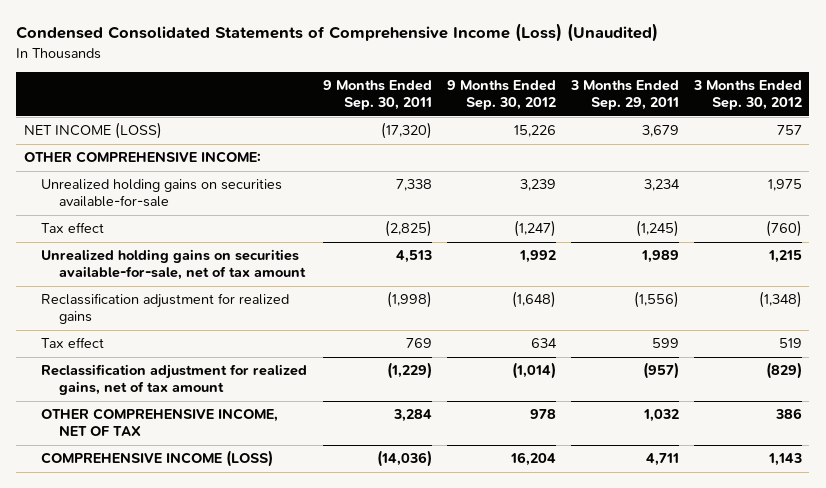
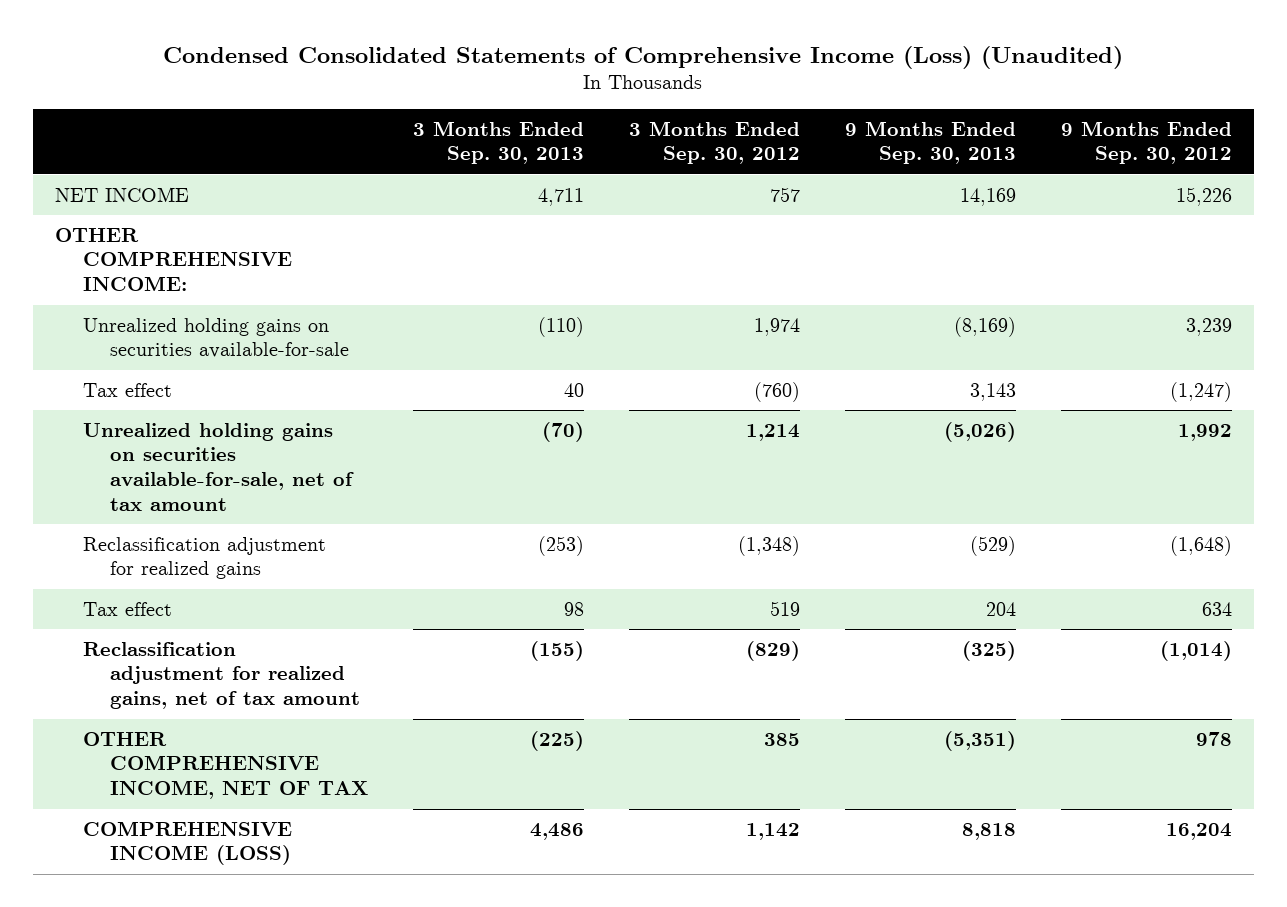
[322,80,432,111] 9 Months Ended Sep. 30, 2011 -> none
[569,80,679,111] 3 Months Ended Sep. 29, 2011 -> none
none -> [412,120,584,165] 3 Months Ended Sep. 30, 2013
none -> [844,120,1016,165] 9 Months Ended Sep. 30, 2013
[23,122,162,140] NET INCOME (LOSS) -> [55,186,190,202] NET INCOME
[767,179,802,192] 1,975 -> [753,317,800,336] 1,974
[767,250,802,264] 1,215 -> [745,423,800,441] 1,214
[774,408,802,420] 386 -> [763,732,800,746] 385
[767,453,802,467] 1,143 -> [745,822,800,840] 1,142

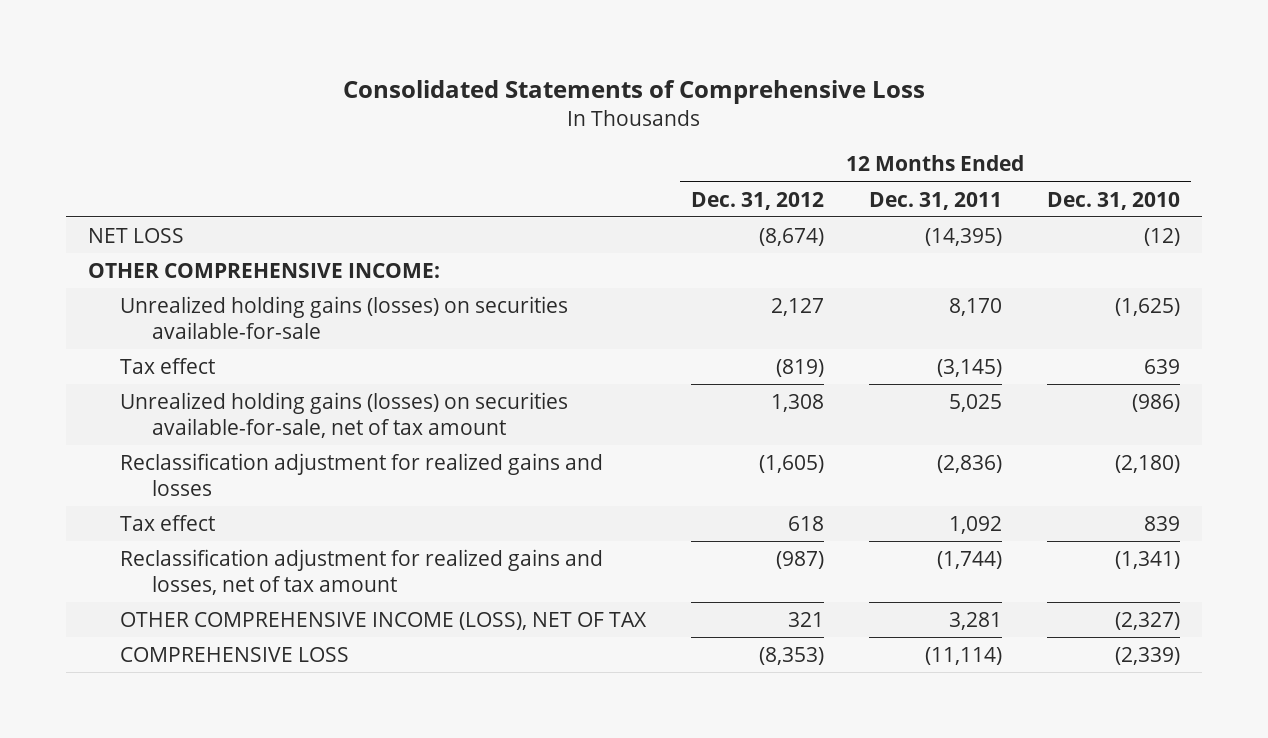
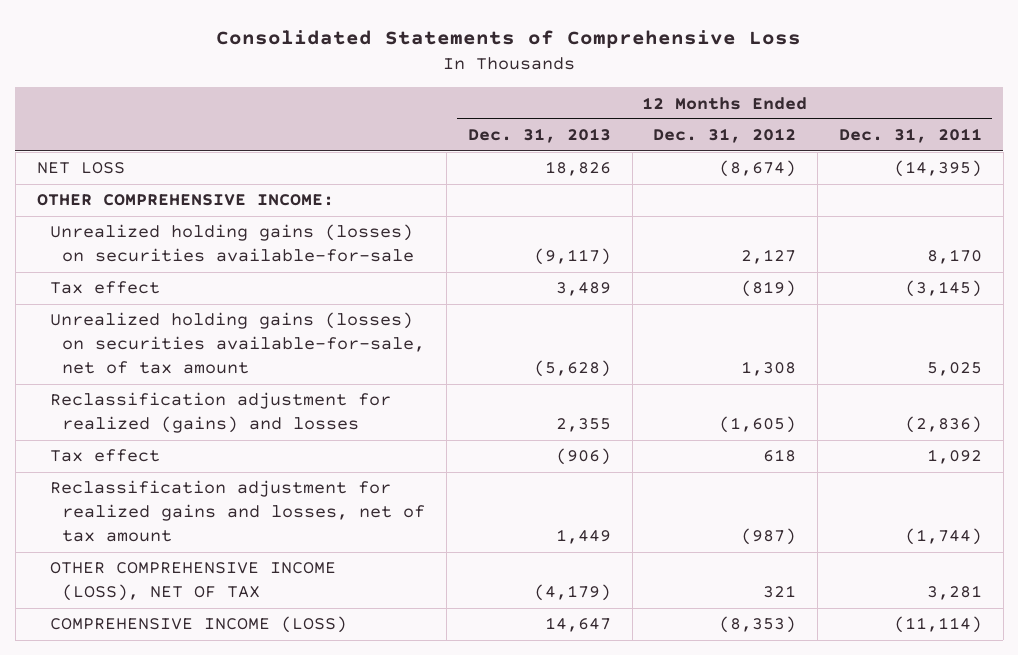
[1046,191,1180,210] Dec. 31, 2010 -> none
none -> [467,128,611,144] Dec. 31, 2013
[120,452,604,497] Reclassification adjustment for realized gains and losses -> [49,392,391,434] Reclassification adjustment for realized (gains) and losses
[120,646,350,662] COMPREHENSIVE LOSS -> [49,616,347,634] COMPREHENSIVE INCOME (LOSS)

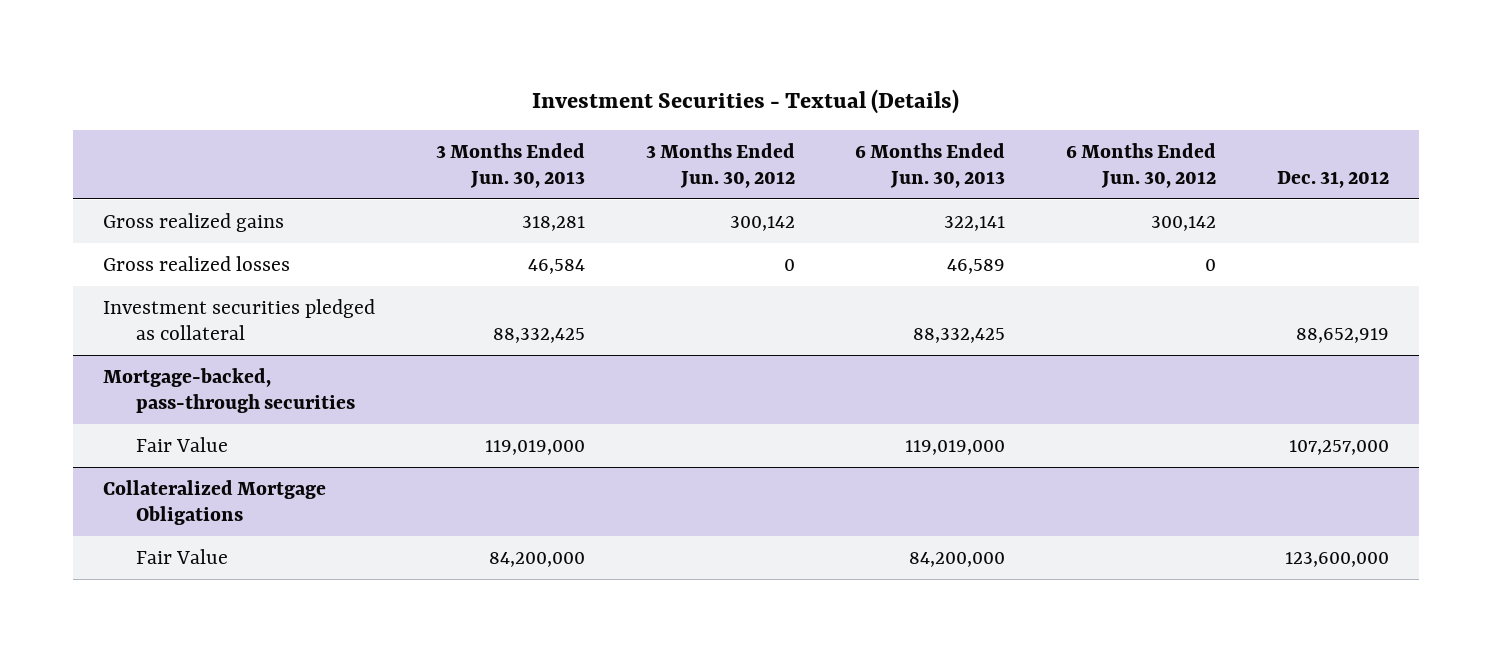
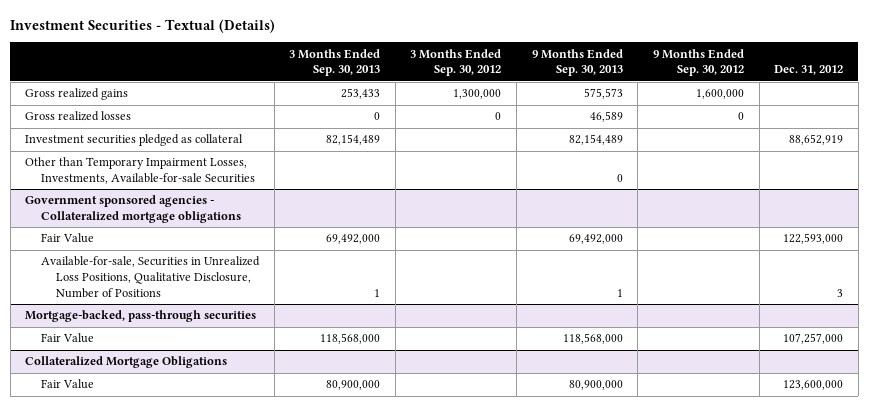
[435,142,585,189] 3 Months Ended Jun. 30, 2013 -> none
[645,142,795,189] 3 Months Ended Jun. 30, 2012 -> none
[855,142,1006,189] 6 Months Ended Jun. 30, 2013 -> none
[1066,142,1217,189] 6 Months Ended Jun. 30, 2012 -> none
none -> [289,48,381,77] 3 Months Ended Sep. 30, 2013
none -> [410,48,502,77] 3 Months Ended Sep. 30, 2012
none -> [531,48,623,77] 9 Months Ended Sep. 30, 2013
none -> [653,48,745,77] 9 Months Ended Sep. 30, 2012
none -> [25,157,255,185] Other than Temporary Impairment Losses, Investments, Available-for-sale Securities
none -> [25,195,241,224] Government sponsored agencies - Collateralized mortgage obligations
none -> [40,233,94,244] Fair Value
none -> [40,256,260,298] Available-for-sale, Securities in Unrealized Loss Positions, Qualitative Disclosure, Number of Positions

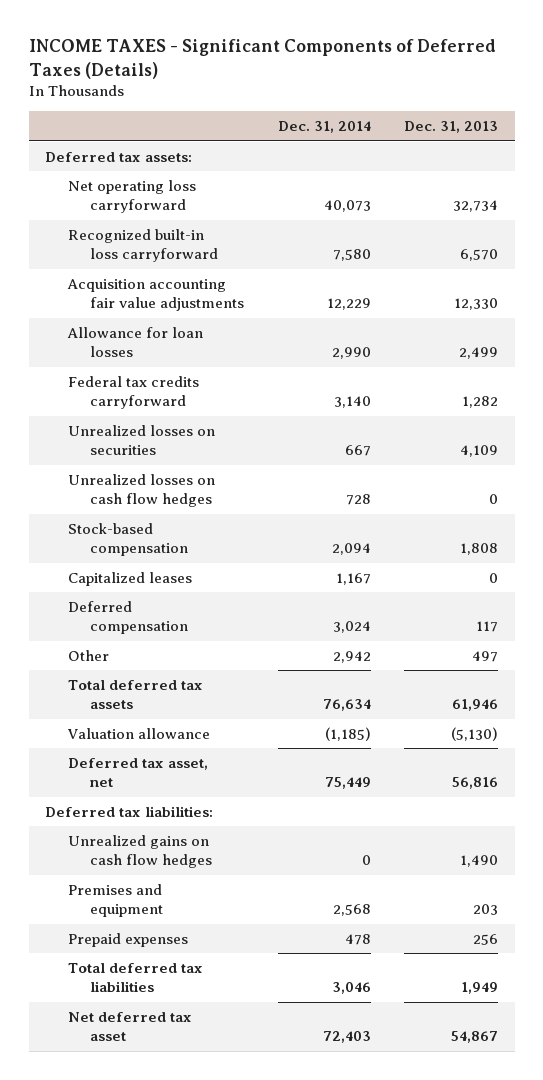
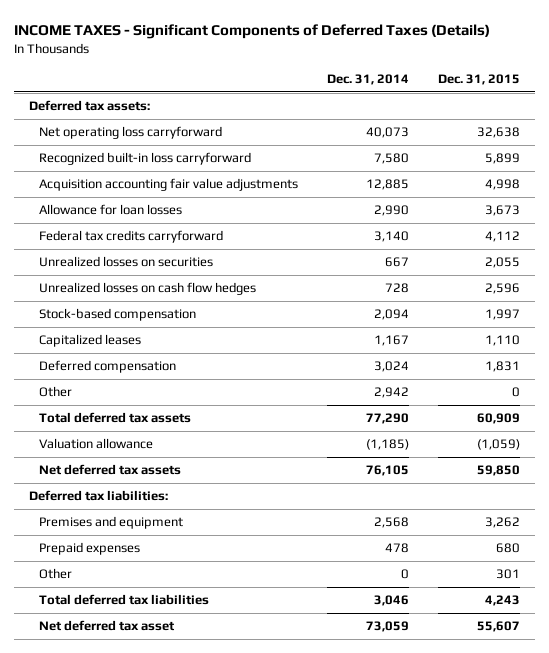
[404,121,499,134] Dec. 31, 2013 -> none
none -> [438,74,521,86] Dec. 31, 2015
[326,298,371,311] 12,229 -> [366,179,410,191] 12,885
[322,699,371,712] 76,634 -> [366,413,410,425] 77,290
[67,757,208,788] Deferred tax asset, net -> [39,464,182,476] Net deferred tax assets
[324,777,371,790] 75,449 -> [366,465,410,477] 76,105
[67,834,213,869] Unrealized gains on cash flow hedges -> none
none -> [39,568,73,580] Other
[322,1031,371,1044] 72,403 -> [366,621,410,633] 73,059

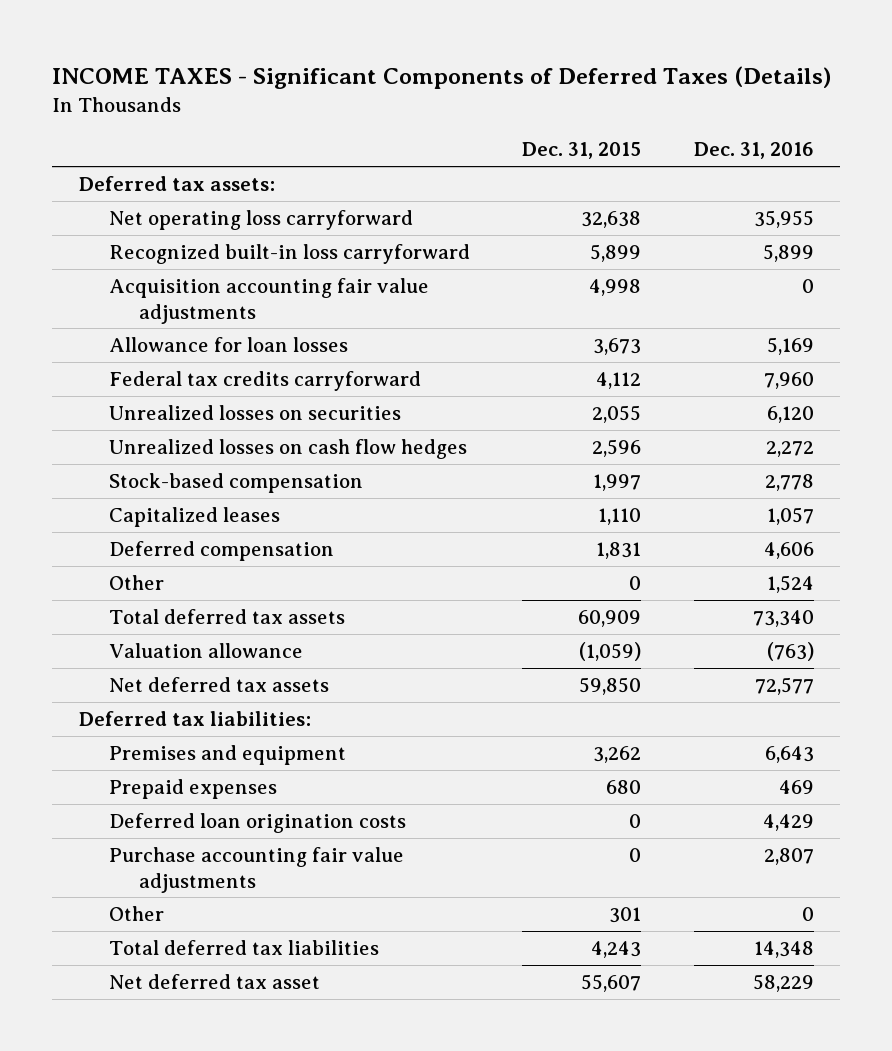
[327,74,410,86] Dec. 31, 2014 -> none
none -> [693,142,814,160] Dec. 31, 2016
none -> [108,812,406,833] Deferred loan origination costs
none -> [108,846,404,893] Purchase accounting fair value adjustments

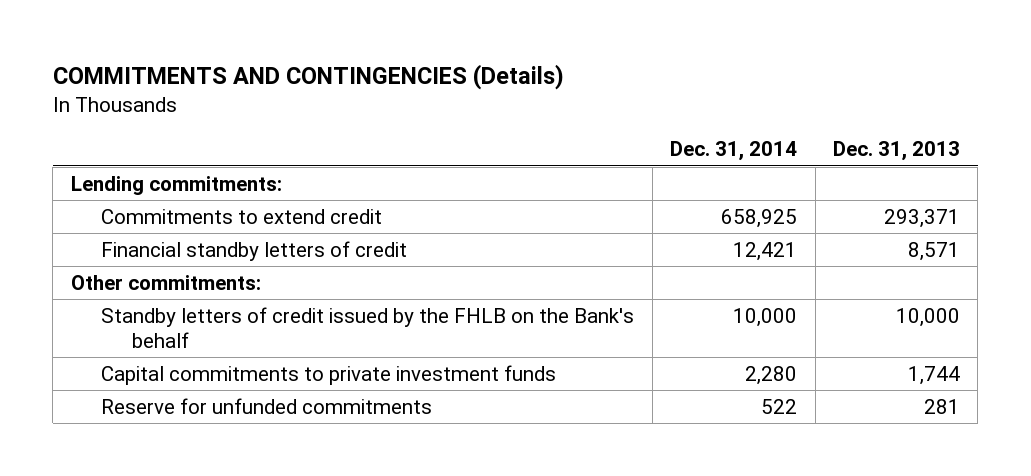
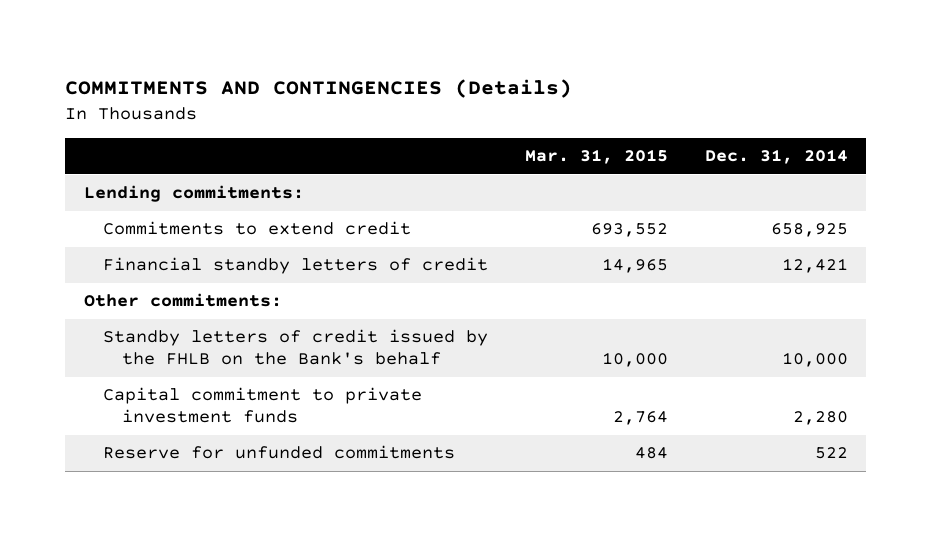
[833,141,961,162] Dec. 31, 2013 -> none
none -> [524,149,668,165] Mar. 31, 2015
[101,364,557,385] Capital commitments to private investment funds -> [102,387,422,424] Capital commitment to private investment funds

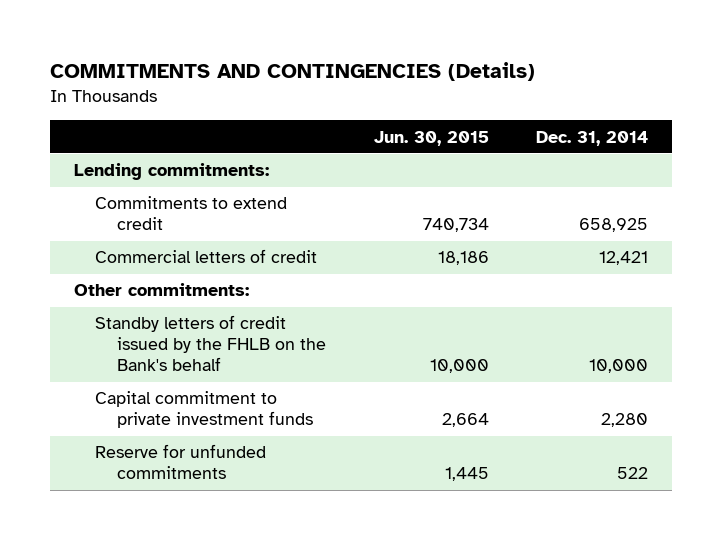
[524,149,668,165] Mar. 31, 2015 -> none
none -> [373,130,489,146] Jun. 30, 2015
[102,257,488,275] Financial standby letters of credit -> [95,249,318,264] Commercial letters of credit

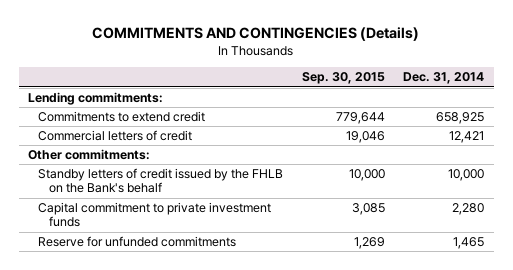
[373,130,489,146] Jun. 30, 2015 -> none
none -> [301,72,385,85] Sep. 30, 2015
[617,467,649,480] 522 -> [453,237,485,250] 1,465

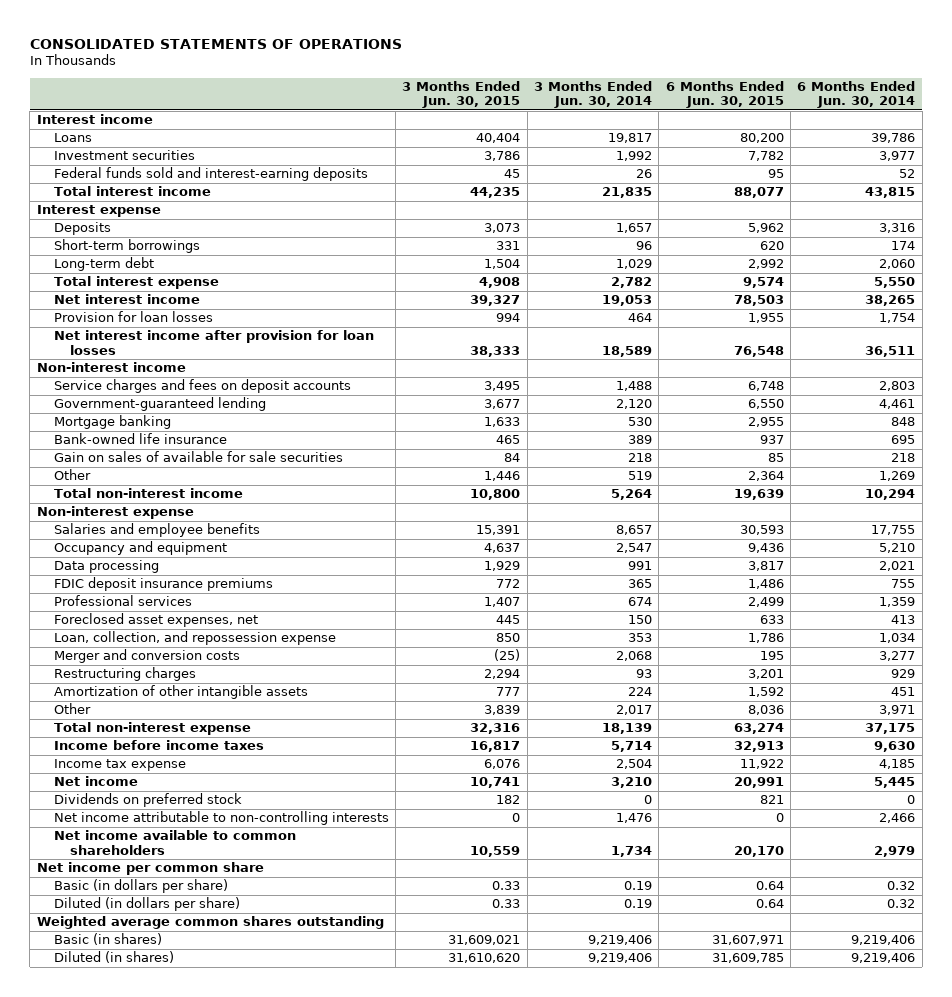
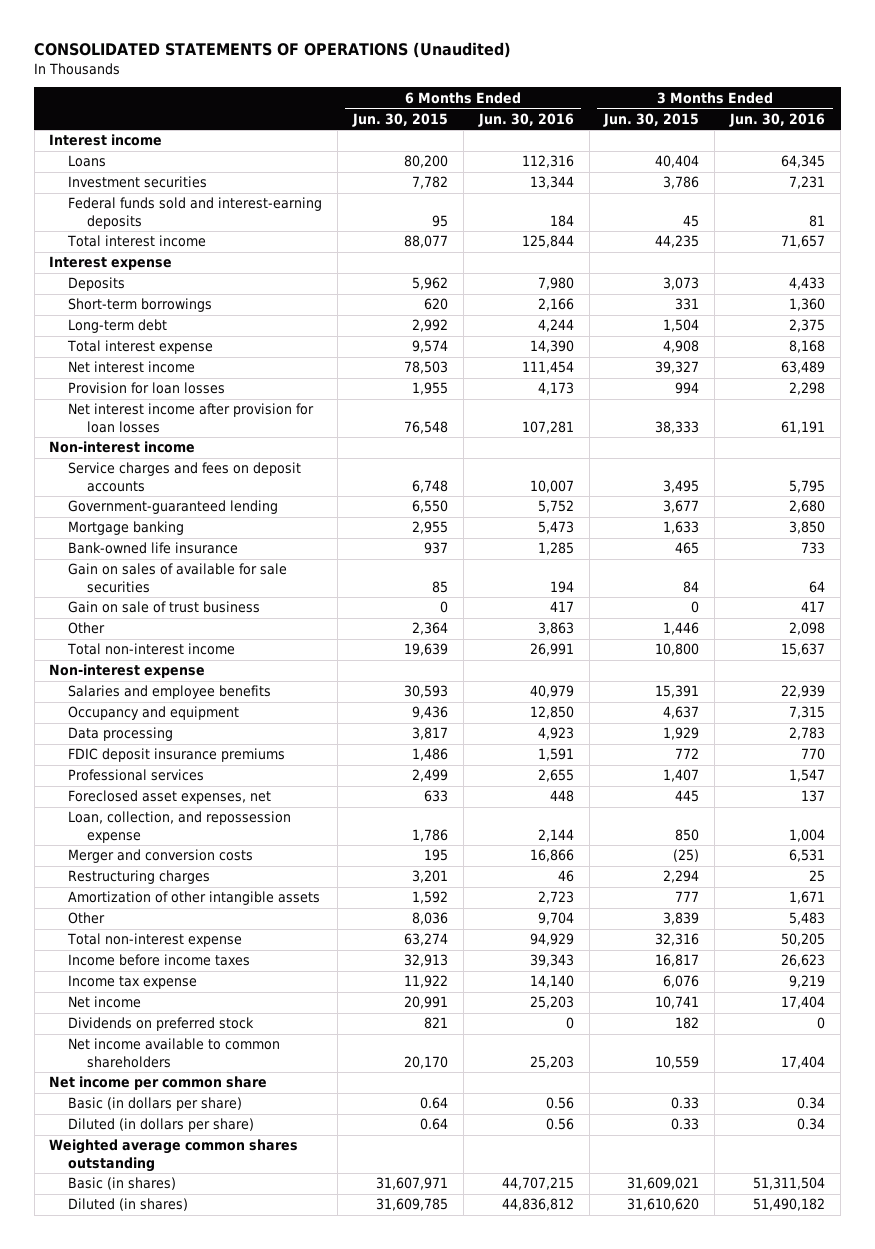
[29,38,402,49] CONSOLIDATED STATEMENTS OF OPERATIONS -> [34,42,512,59] CONSOLIDATED STATEMENTS OF OPERATIONS (Unaudited)
[534,81,653,109] 3 Months Ended Jun. 30, 2014 -> none
[797,81,916,109] 6 Months Ended Jun. 30, 2014 -> none
none -> [477,112,574,127] Jun. 30, 2016
none -> [729,112,826,127] Jun. 30, 2016
none -> [68,601,261,614] Gain on sale of trust business
[53,811,389,826] Net income attributable to non-controlling interests -> none

